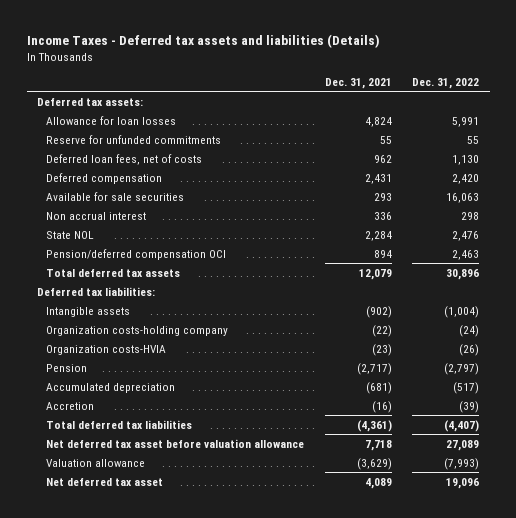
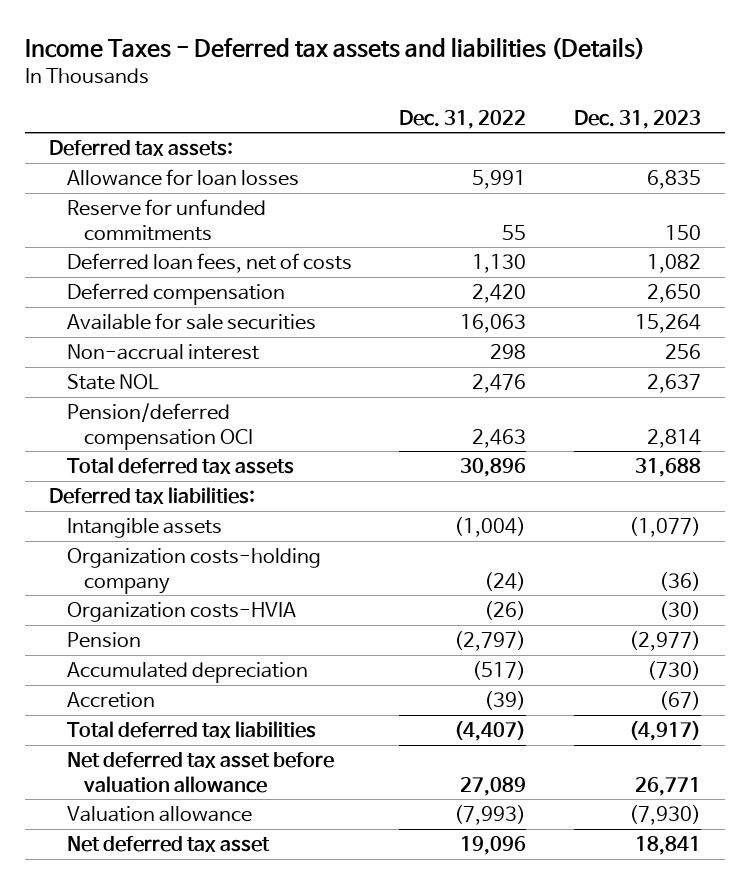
[324,78,392,90] Dec. 31, 2021 -> none
none -> [574,109,702,129] Dec. 31, 2023
[46,211,147,220] Non accrual interest -> [66,343,259,360] Non-accrual interest

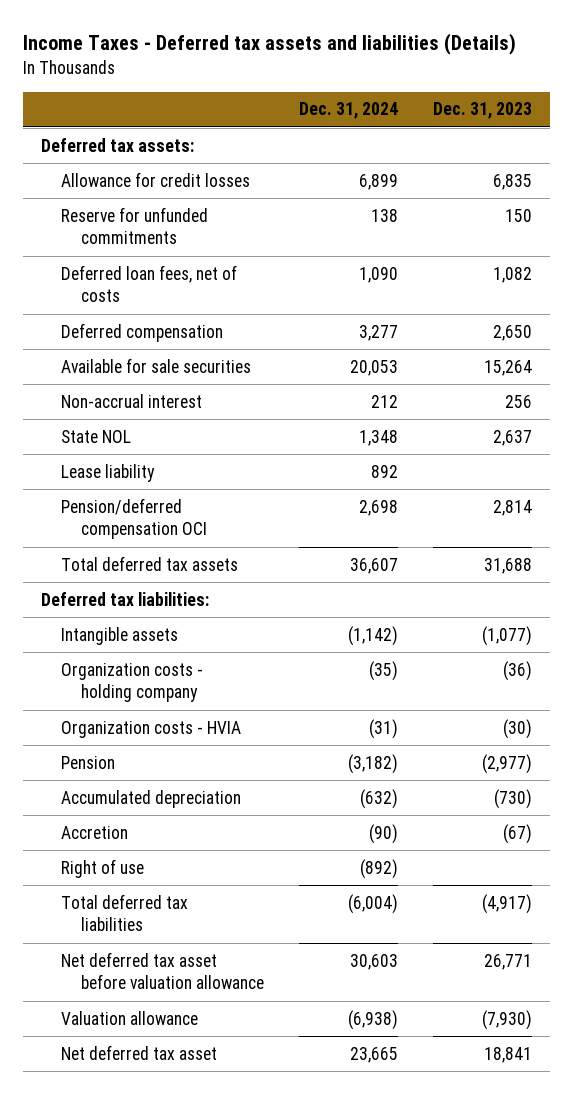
[399,109,527,129] Dec. 31, 2022 -> none
none -> [299,102,399,120] Dec. 31, 2024
[66,168,299,186] Allowance for loan losses -> [60,171,250,187] Allowance for credit losses
none -> [60,463,155,482] Lease liability
[66,547,321,594] Organization costs-holding company -> [60,662,203,703] Organization costs - holding company
[66,601,296,622] Organization costs-HVIA -> [60,720,241,738] Organization costs - HVIA
none -> [60,858,144,878] Right of use

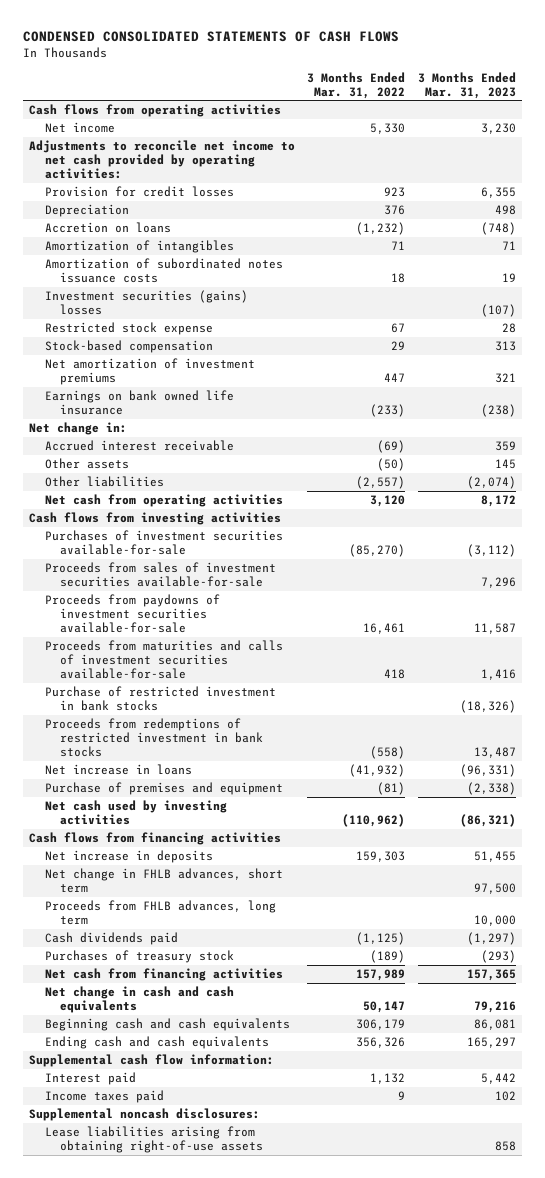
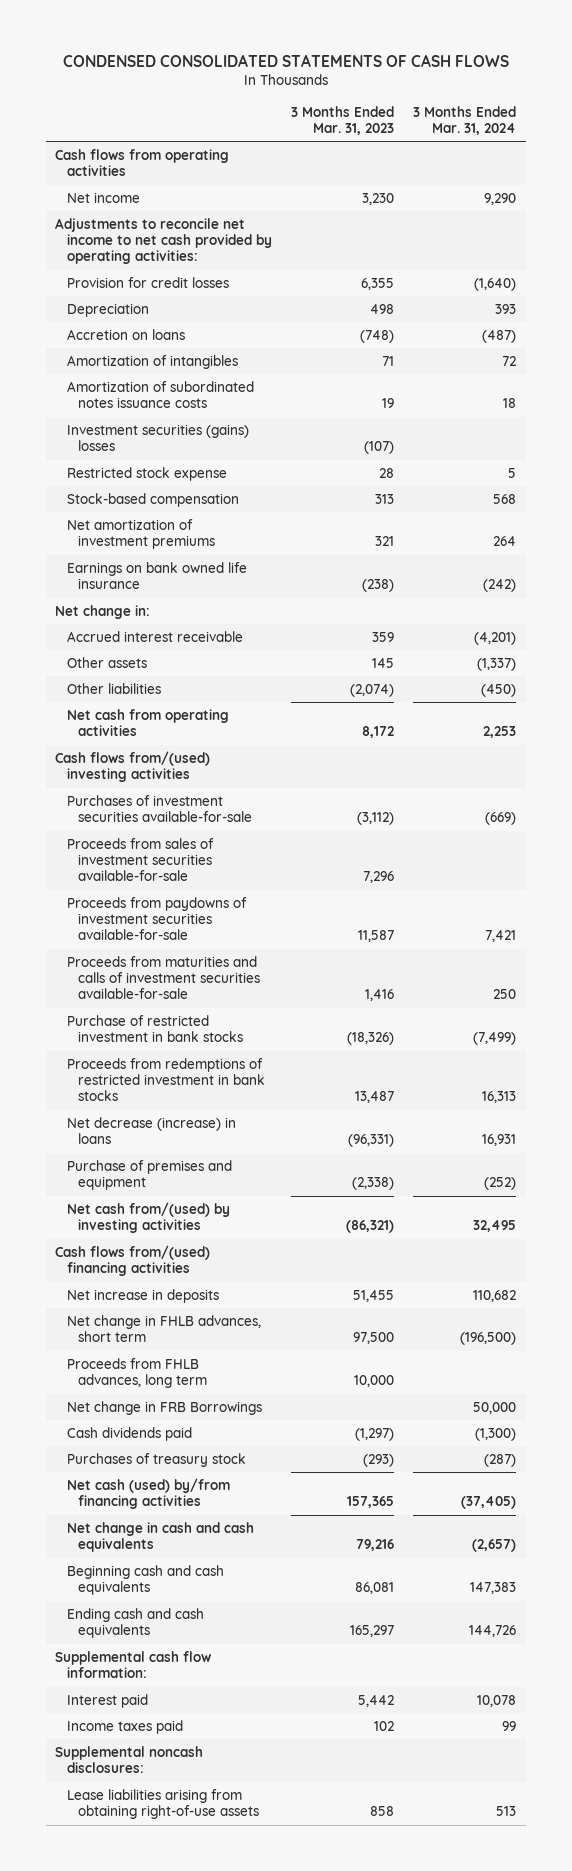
[307,71,406,99] 3 Months Ended Mar. 31, 2022 -> none
none -> [413,105,517,136] 3 Months Ended Mar. 31, 2024
[28,512,281,526] Cash flows from investing activities -> [55,751,211,783] Cash flows from/(used) investing activities
[44,764,192,776] Net increase in loans -> [66,1117,236,1145] Net decrease (increase) in loans
[44,800,227,826] Net cash used by investing activities -> [66,1202,230,1234] Net cash from/(used) by investing activities
[28,832,281,846] Cash flows from financing activities -> [55,1245,211,1277] Cash flows from/(used) financing activities
none -> [66,1401,262,1416] Net change in FRB Borrowings
[44,968,283,982] Net cash from financing activities -> [66,1478,230,1510] Net cash (used) by/from financing activities

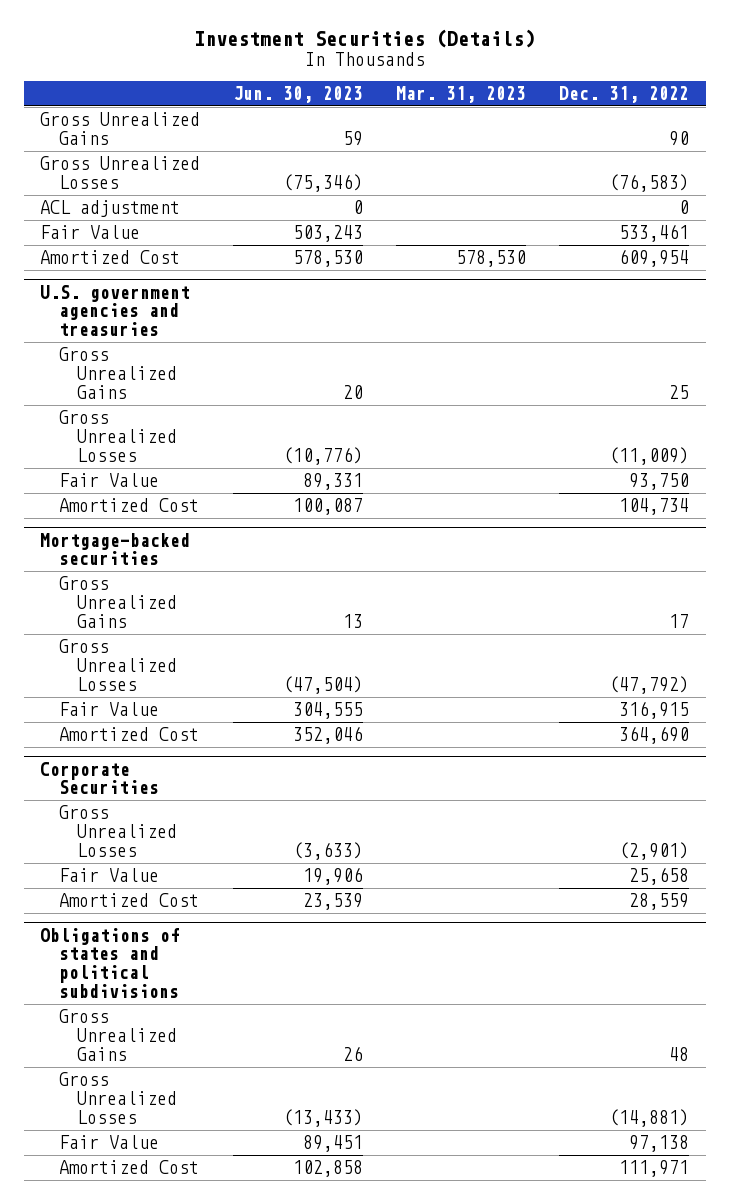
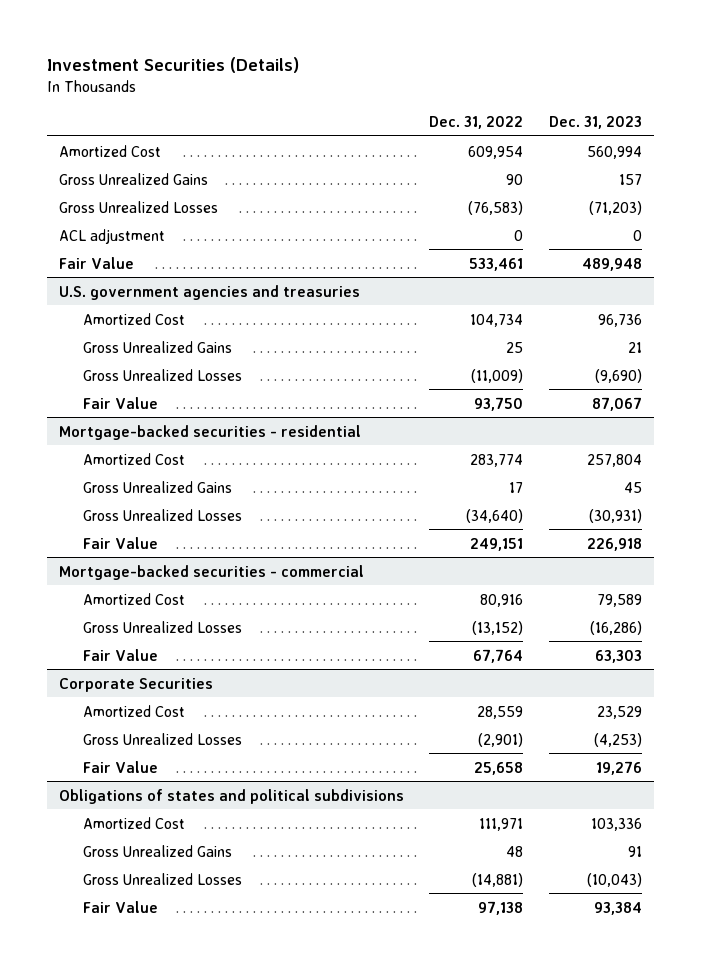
[233,85,364,103] Jun. 30, 2023 -> none
[396,85,527,103] Mar. 31, 2023 -> none
none -> [548,116,642,130] Dec. 31, 2023
[40,250,181,265] Amortized Cost -> [59,144,162,157] Amortized Cost
[58,498,199,513] Amortized Cost -> [83,312,186,325] Amortized Cost
[40,532,191,566] Mortgage-backed securities -> [59,424,362,440] Mortgage-backed securities - residential
none -> [83,452,186,465] Amortized Cost
[609,675,690,694] (47,792) -> [466,508,524,523] (34,640)
[619,701,690,720] 316,915 -> [470,537,524,551] 249,151
none -> [59,564,365,580] Mortgage-backed securities - commercial
[619,726,690,745] 364,690 -> [480,593,524,607] 80,916
none -> [83,620,243,633] Gross Unrealized Losses
none -> [83,648,159,661] Fair Value
[58,893,199,908] Amortized Cost -> [83,704,186,717] Amortized Cost
[58,1160,199,1175] Amortized Cost -> [83,816,186,829] Amortized Cost

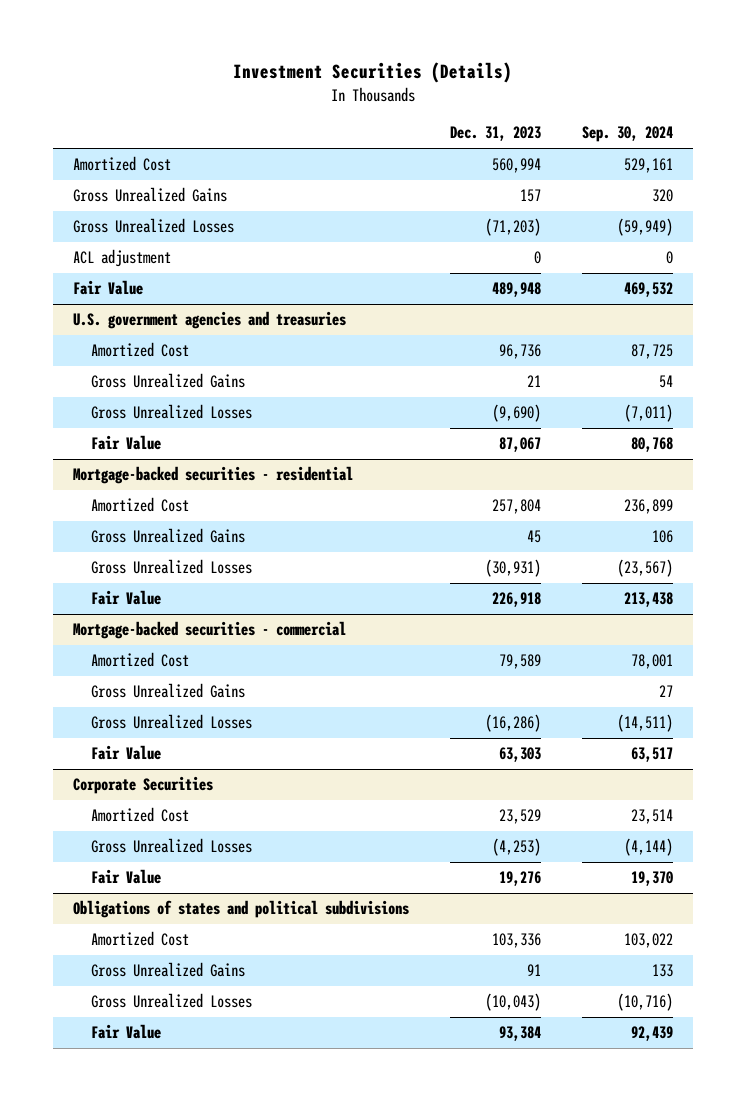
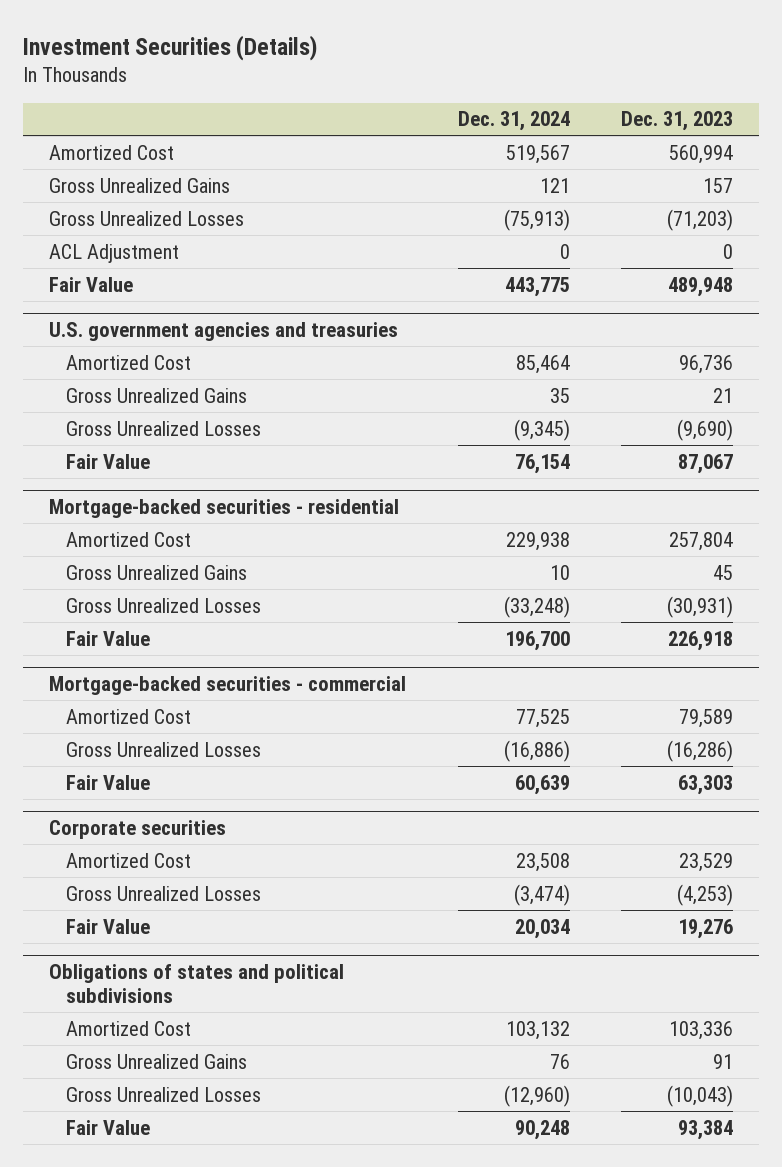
[581,126,673,143] Sep. 30, 2024 -> none
none -> [457,111,570,132] Dec. 31, 2024
[73,249,172,268] ACL adjustment -> [48,243,179,263] ACL Adjustment
[90,683,245,699] Gross Unrealized Gains -> none
[73,776,214,795] Corporate Securities -> [48,819,226,839] Corporate securities

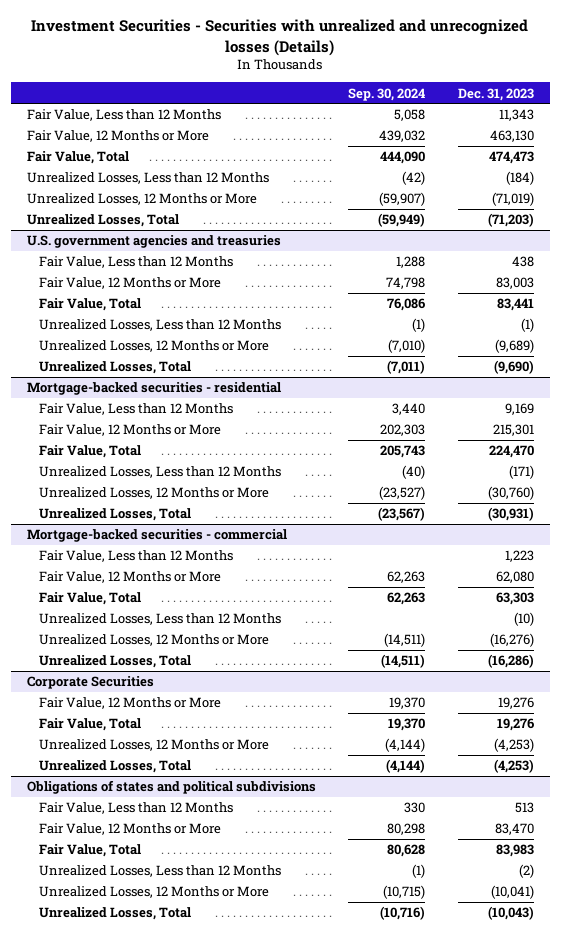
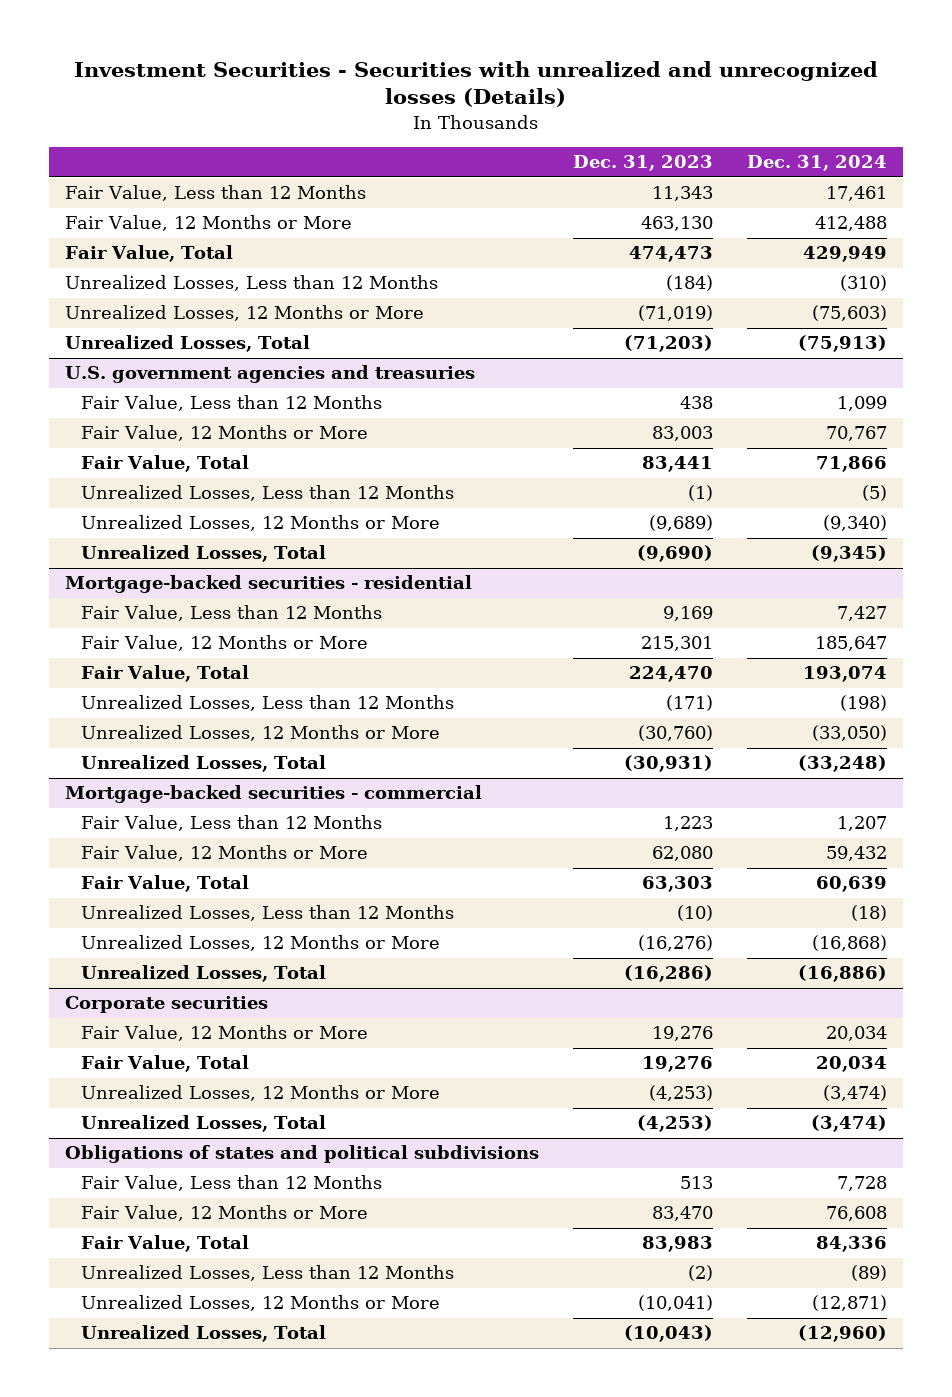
[348,87,426,101] Sep. 30, 2024 -> none
none -> [746,155,887,172] Dec. 31, 2024
[27,676,155,690] Corporate Securities -> [65,996,269,1014] Corporate securities

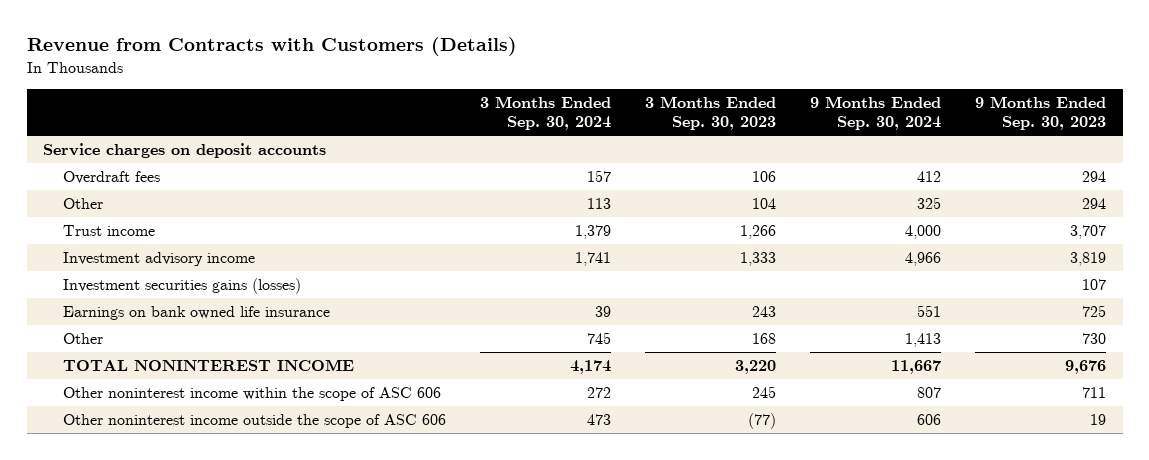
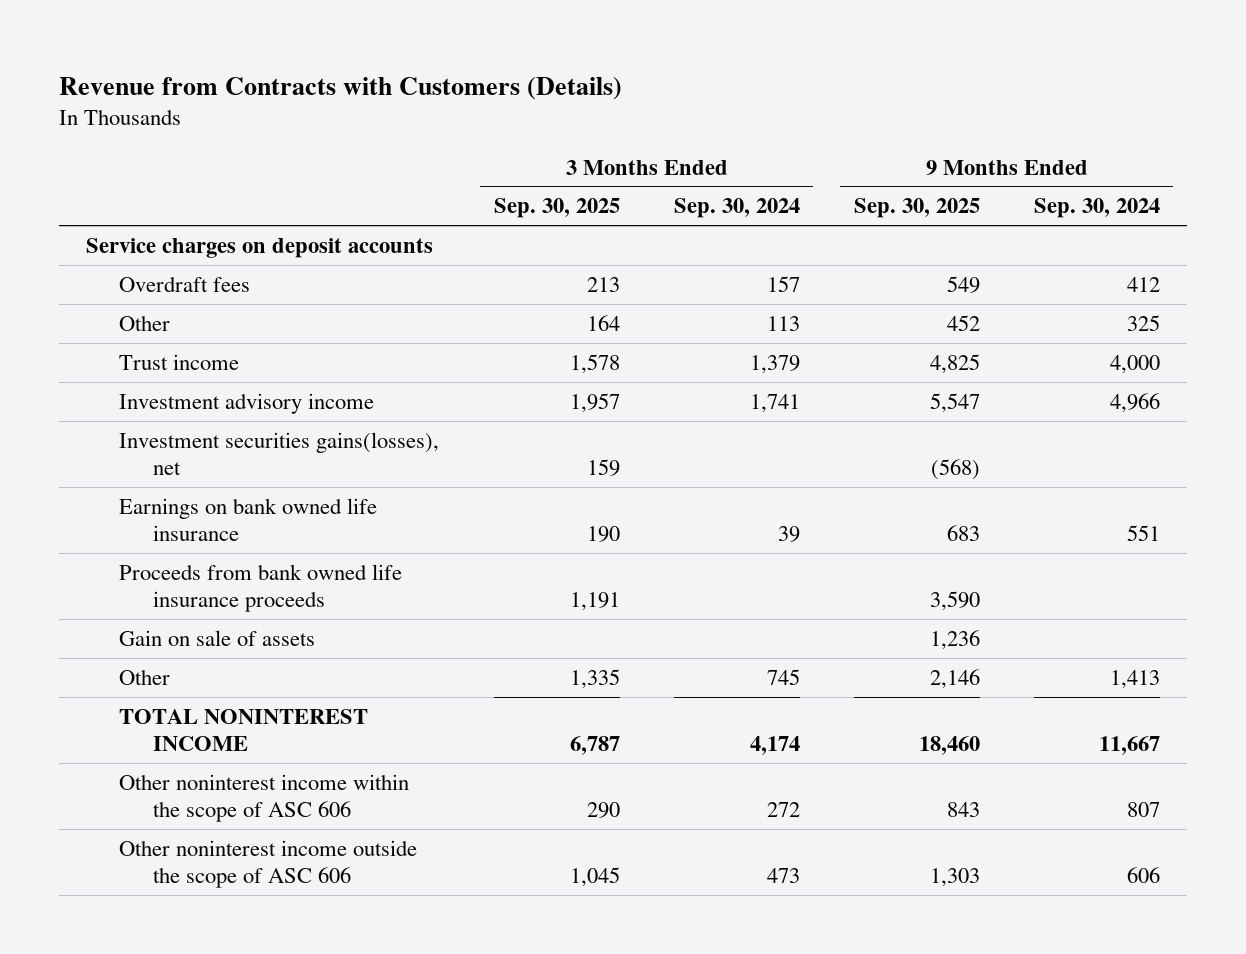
[645,96,777,131] 3 Months Ended Sep. 30, 2023 -> none
[974,96,1106,131] 9 Months Ended Sep. 30, 2023 -> none
none -> [493,198,620,219] Sep. 30, 2025
none -> [853,198,980,219] Sep. 30, 2025
[63,278,302,295] Investment securities gains (losses) -> [119,431,440,475] Investment securities gains(losses), net
none -> [119,563,403,612] Proceeds from bank owned life insurance proceeds
none -> [119,629,316,646] Gain on sale of assets

